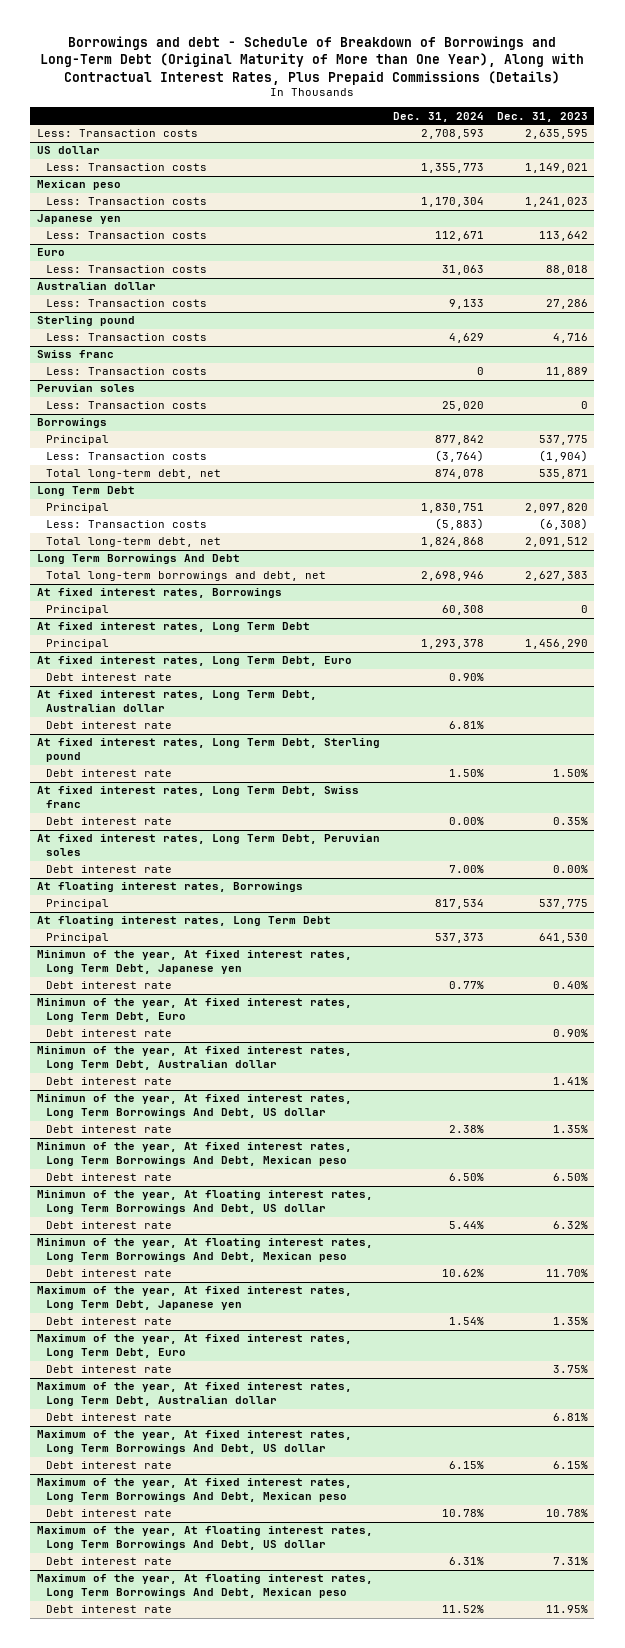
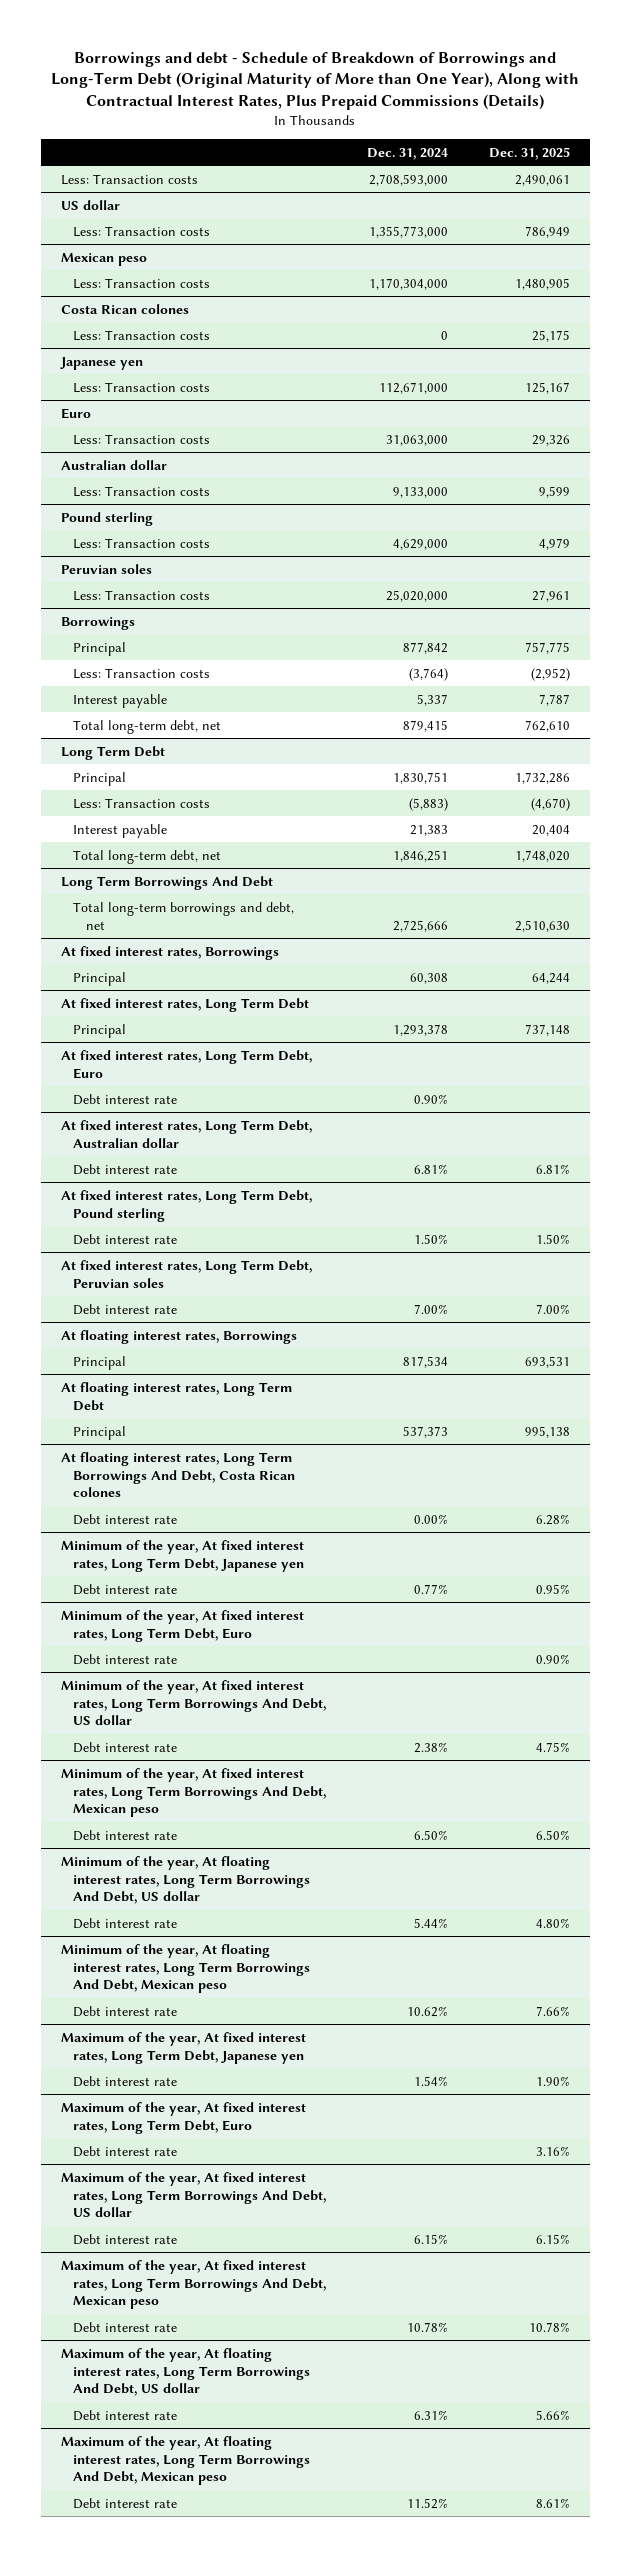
[496,111,588,122] Dec. 31, 2023 -> none
none -> [488,146,570,160] Dec. 31, 2025
[420,129,484,140] 2,708,593 -> [369,173,449,186] 2,708,593,000
[420,163,484,174] 1,355,773 -> [369,225,449,238] 1,355,773,000
[420,197,484,208] 1,170,304 -> [369,277,449,290] 1,170,304,000
none -> [61,303,190,314] Costa Rican colones
none -> [73,329,211,341] Less: Transaction costs
[434,231,484,242] 112,671 -> [379,381,449,394] 112,671,000
[441,265,484,276] 31,063 -> [386,434,449,446] 31,063,000
[36,350,114,359] Swiss franc -> none
[46,367,208,376] Less: Transaction costs -> none
[448,299,484,310] 9,133 -> [393,486,449,498] 9,133,000
[36,316,135,327] Sterling pound -> [61,511,154,526] Pound sterling
[448,333,484,344] 4,629 -> [393,538,449,550] 4,629,000
[441,401,484,412] 25,020 -> [386,589,449,602] 25,020,000
none -> [73,693,168,708] Interest payable
[434,469,484,480] 874,078 -> [403,719,449,732] 879,415
none -> [73,823,168,838] Interest payable
[420,537,484,548] 1,824,868 -> [393,849,449,862] 1,846,251
[420,571,484,582] 2,698,946 -> [393,919,449,932] 2,725,666
[36,738,380,763] At fixed interest rates, Long Term Debt, Sterling pound -> [61,1189,313,1222] At fixed interest rates, Long Term Debt, Pound sterling
[36,786,359,809] At fixed interest rates, Long Term Debt, Swiss franc -> none
[46,817,173,826] Debt interest rate -> none
none -> [61,1451,296,1498] At floating interest rates, Long Term Borrowings And Debt, Costa Rican colones
none -> [73,1513,178,1525] Debt interest rate
[36,950,352,975] Minimun of the year, At fixed interest rates, Long Term Debt, Japanese yen -> [61,1539,305,1572] Minimum of the year, At fixed interest rates, Long Term Debt, Japanese yen
[46,1029,173,1038] Debt interest rate -> none
[36,1046,352,1071] Minimun of the year, At fixed interest rates, Long Term Debt, Australian dollar -> none
[36,998,352,1023] Minimun of the year, At fixed interest rates, Long Term Debt, Euro -> [61,1609,305,1642] Minimum of the year, At fixed interest rates, Long Term Debt, Euro
[36,1094,352,1119] Minimun of the year, At fixed interest rates, Long Term Borrowings And Debt, US dollar -> [61,1679,327,1726] Minimum of the year, At fixed interest rates, Long Term Borrowings And Debt, US dollar
[36,1142,352,1167] Minimun of the year, At fixed interest rates, Long Term Borrowings And Debt, Mexican peso -> [61,1767,327,1818] Minimum of the year, At fixed interest rates, Long Term Borrowings And Debt, Mexican peso
[36,1190,373,1215] Minimun of the year, At floating interest rates, Long Term Borrowings And Debt, US dollar -> [61,1855,311,1905] Minimum of the year, At floating interest rates, Long Term Borrowings And Debt, US dollar
[36,1238,373,1263] Minimun of the year, At floating interest rates, Long Term Borrowings And Debt, Mexican peso -> [61,1943,311,1994] Minimum of the year, At floating interest rates, Long Term Borrowings And Debt, Mexican peso
[36,1382,352,1407] Maximum of the year, At fixed interest rates, Long Term Debt, Australian dollar -> none
[46,1413,173,1422] Debt interest rate -> none

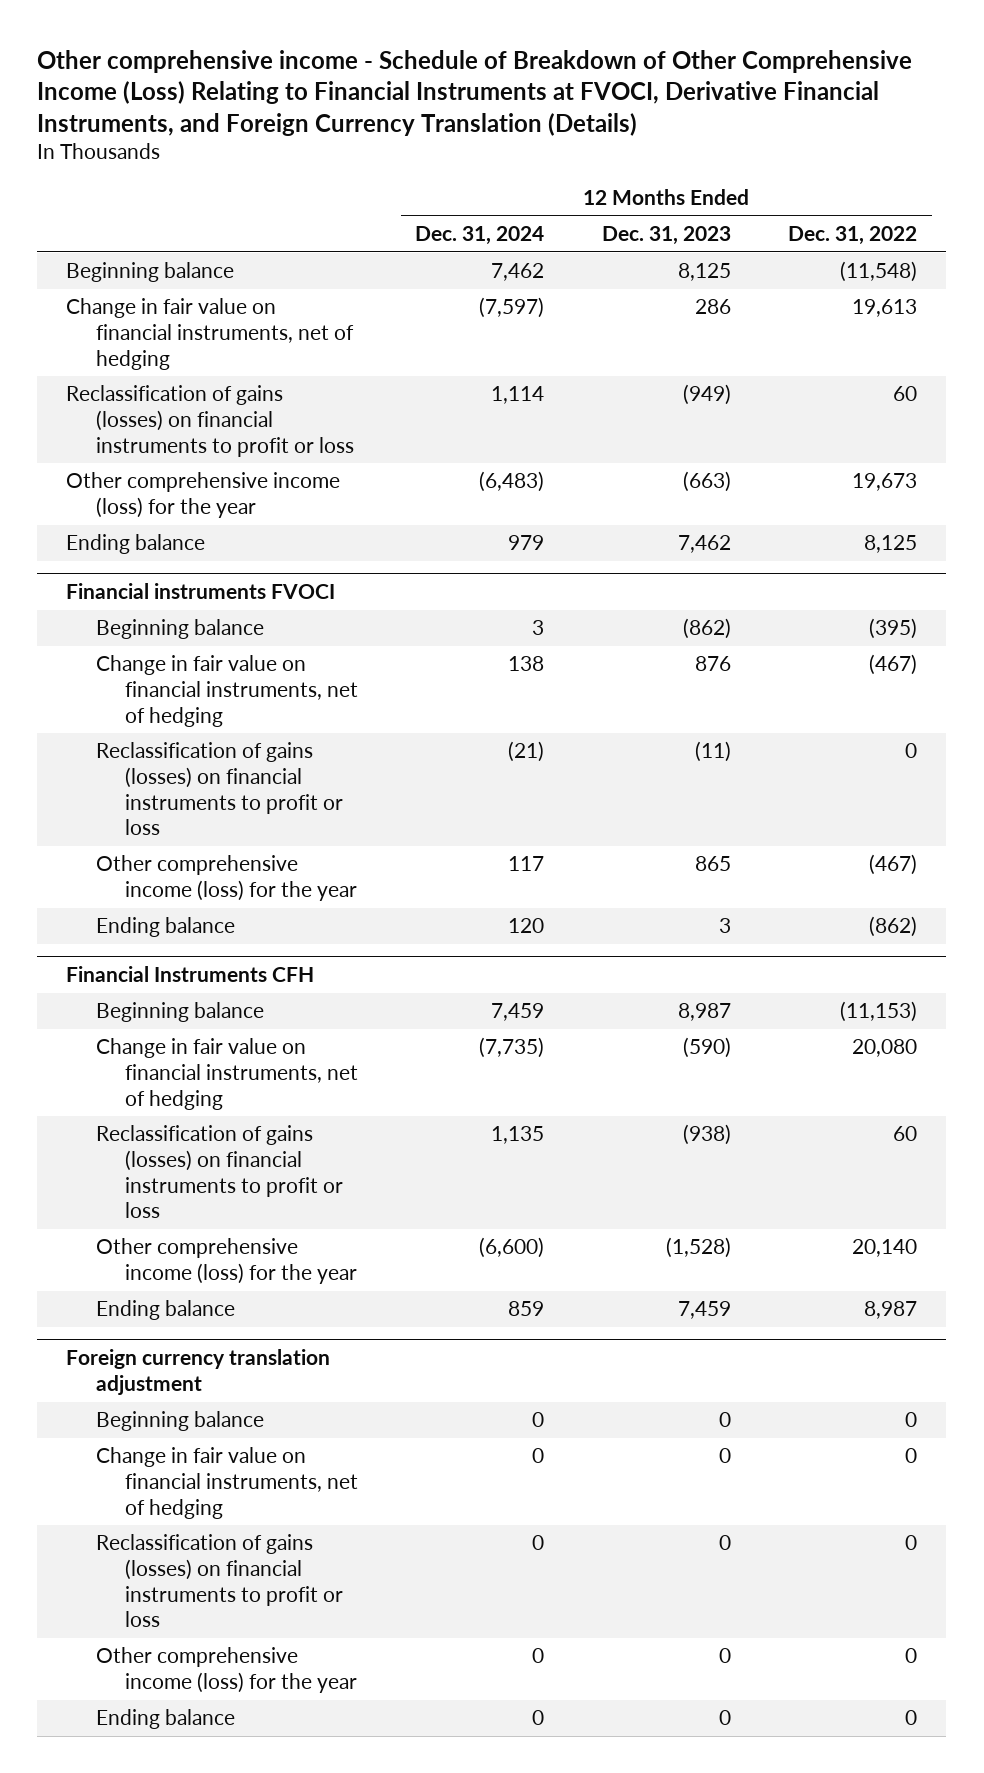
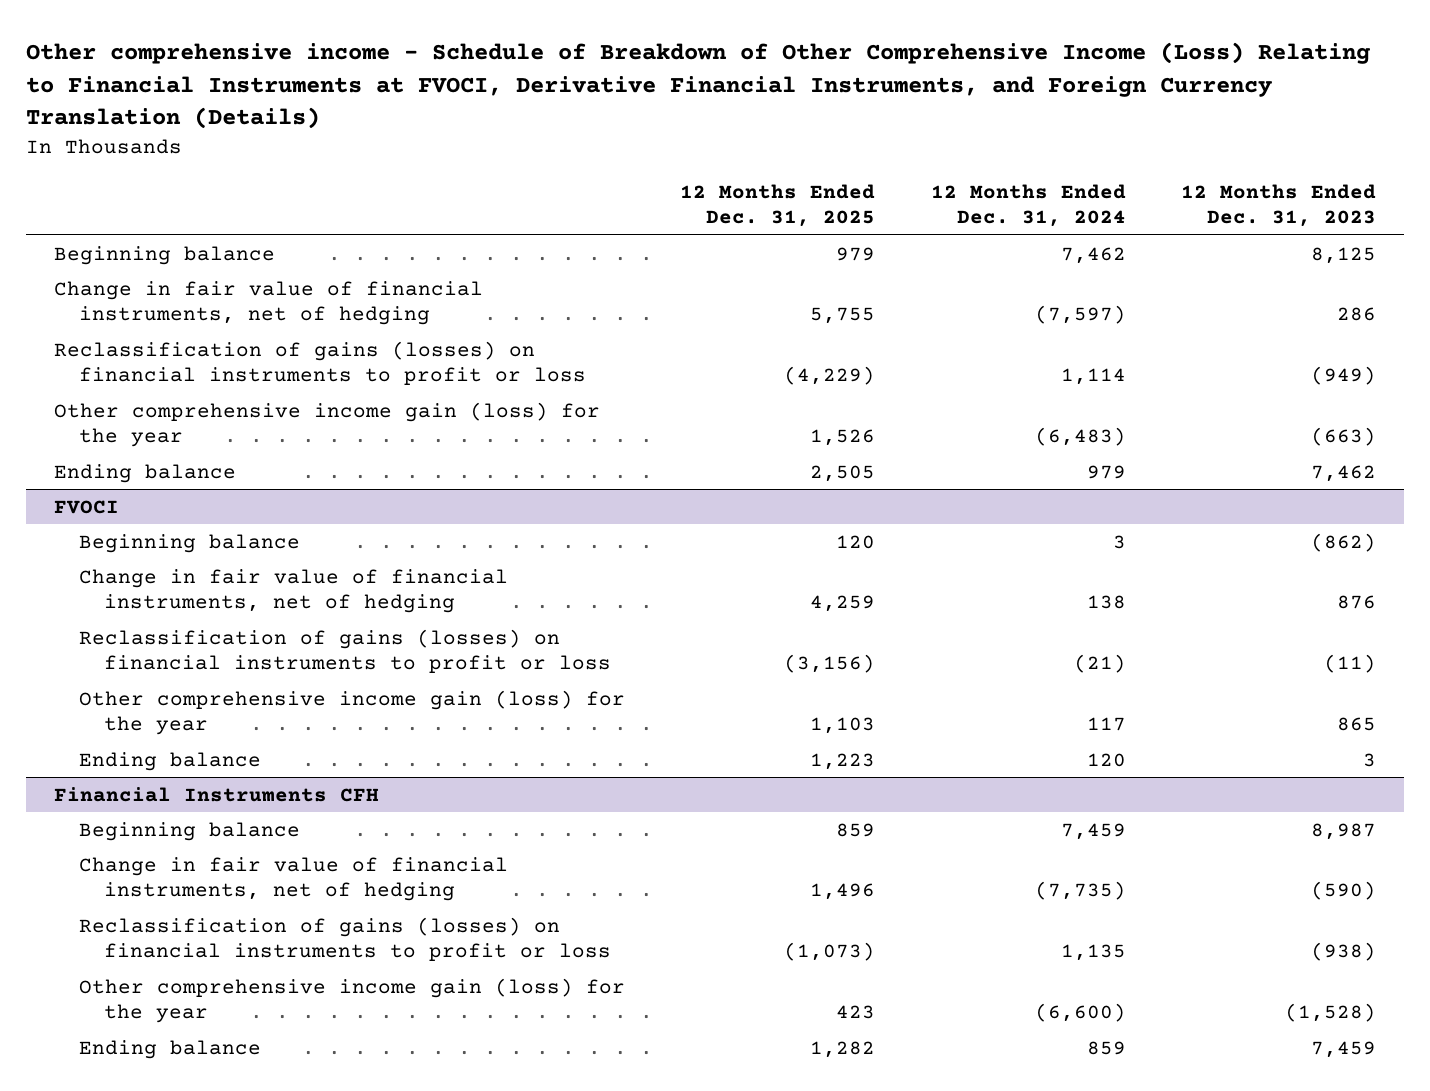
[788,225,918,245] Dec. 31, 2022 -> none
none -> [680,183,876,228] 12 Months Ended Dec. 31, 2025
[66,298,354,370] Change in fair value on financial instruments, net of hedging -> [54,280,484,326] Change in fair value of financial instruments, net of hedging
[66,472,341,518] Other comprehensive income (loss) for the year -> [54,401,601,448] Other comprehensive income gain (loss) for the year
[66,583,336,600] Financial instruments FVOCI -> [54,499,120,514] FVOCI
[95,655,358,727] Change in fair value on financial instruments, net of hedging -> [78,568,508,614] Change in fair value of financial instruments, net of hedging
[95,855,357,901] Other comprehensive income (loss) for the year -> [78,689,625,736] Other comprehensive income gain (loss) for the year
[95,1038,358,1110] Change in fair value on financial instruments, net of hedging -> [78,856,508,902] Change in fair value of financial instruments, net of hedging
[95,1238,357,1284] Other comprehensive income (loss) for the year -> [78,977,625,1024] Other comprehensive income gain (loss) for the year
[66,1349,331,1395] Foreign currency translation adjustment -> none
[95,1411,264,1432] Beginning balance -> none
[95,1447,358,1519] Change in fair value on financial instruments, net of hedging -> none
[95,1534,343,1628] Reclassification of gains (losses) on financial instruments to profit or loss -> none
[95,1647,357,1693] Other comprehensive income (loss) for the year -> none
[95,1709,235,1730] Ending balance -> none

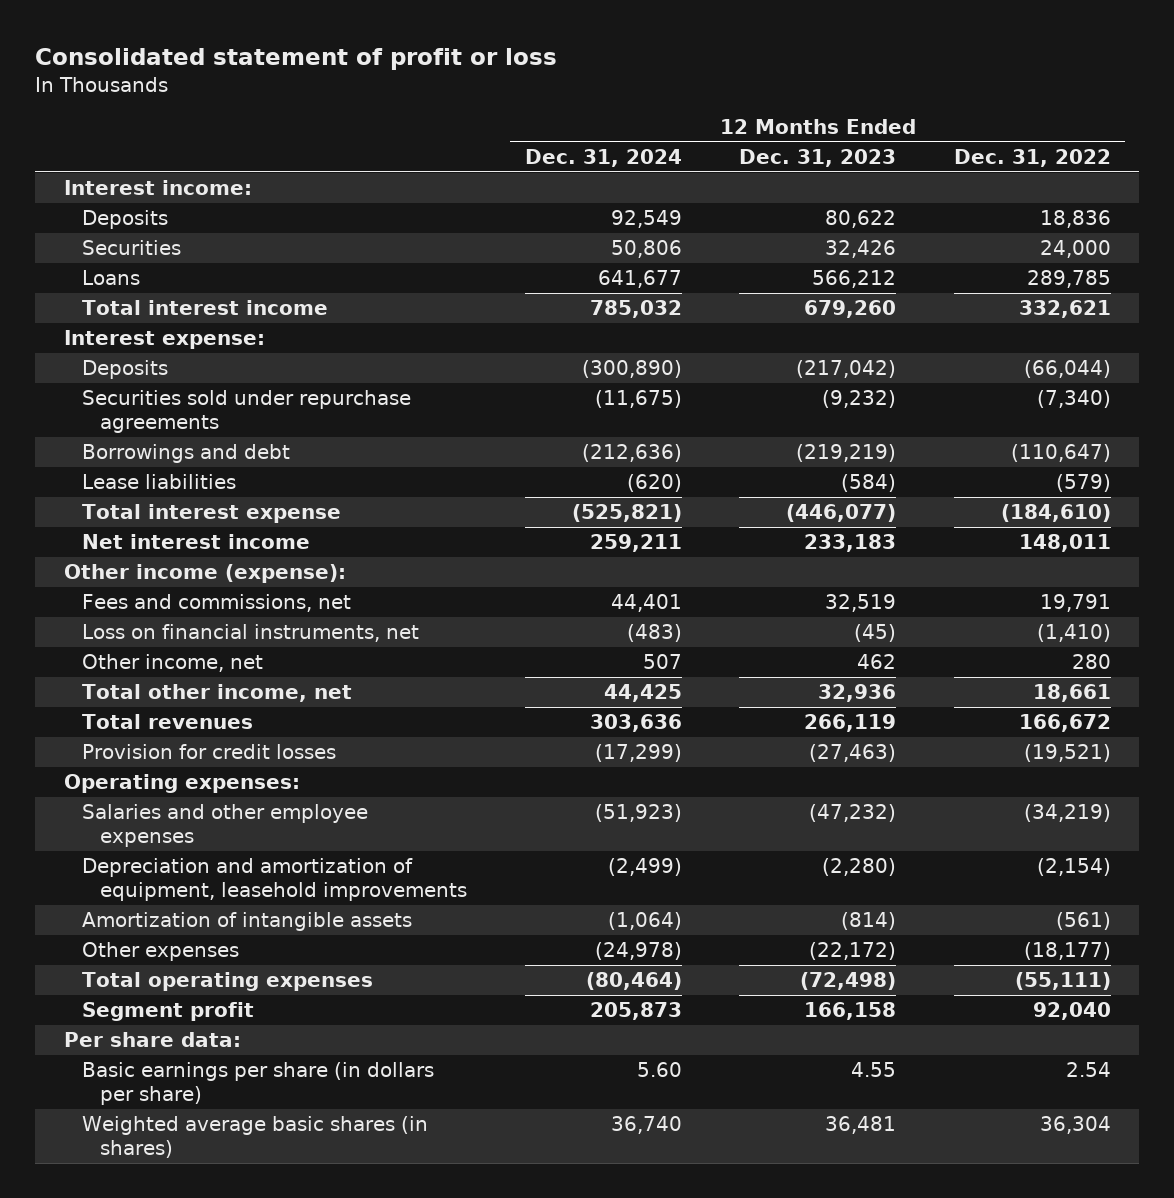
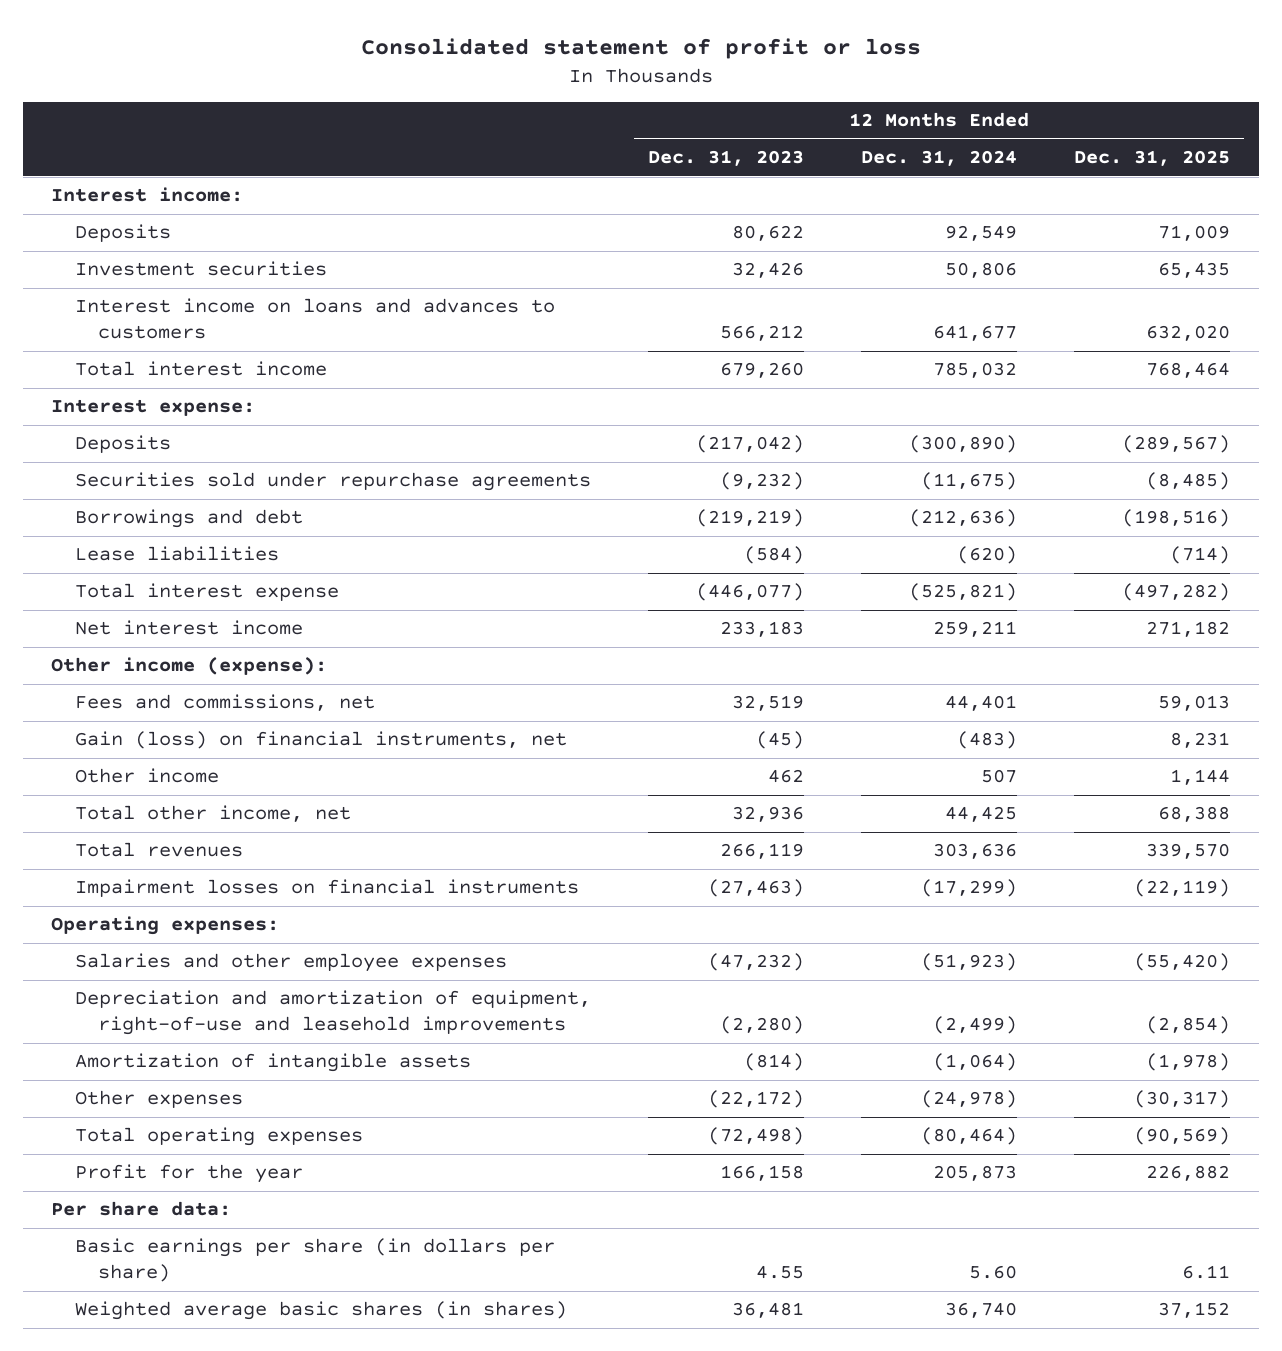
[953,148,1111,167] Dec. 31, 2022 -> none
none -> [1074,150,1231,167] Dec. 31, 2025
[81,240,181,256] Securities -> [74,261,327,277] Investment securities
[81,270,140,286] Loans -> [74,298,555,340] Interest income on loans and advances to customers
[81,624,419,643] Loss on financial instruments, net -> [74,731,567,750] Gain (loss) on financial instruments, net
[81,654,263,673] Other income, net -> [74,768,219,784] Other income
[81,744,336,760] Provision for credit losses -> [74,879,579,898] Impairment losses on financial instruments
[81,858,467,902] Depreciation and amortization of equipment, leasehold improvements -> [74,990,591,1036] Depreciation and amortization of equipment, right-of-use and leasehold improvements
[81,1002,254,1022] Segment profit -> [74,1164,303,1184] Profit for the year

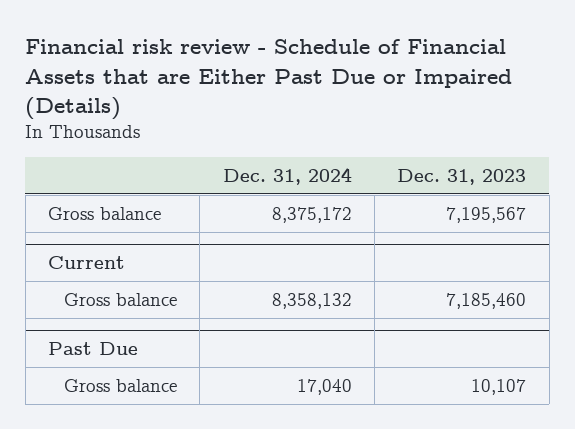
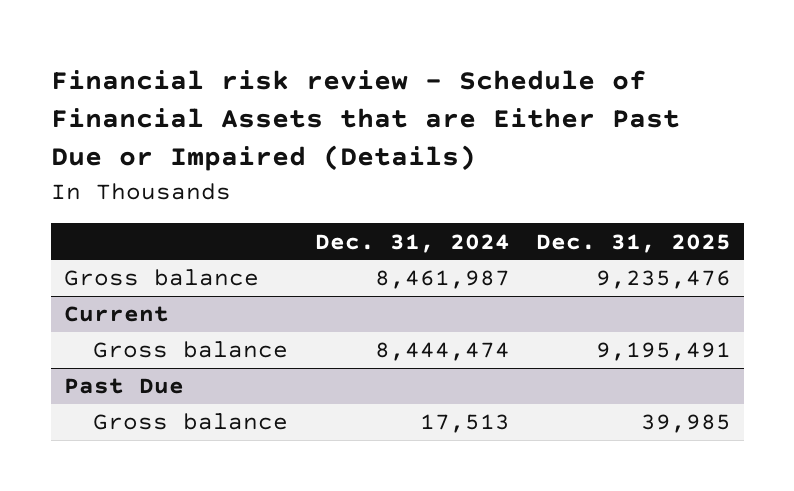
[397,168,527,185] Dec. 31, 2023 -> none
none -> [535,233,731,253] Dec. 31, 2025
[271,206,352,223] 8,375,172 -> [374,270,510,290] 8,461,987
[271,292,352,309] 8,358,132 -> [374,342,510,362] 8,444,474
[296,378,352,395] 17,040 -> [419,414,510,434] 17,513

